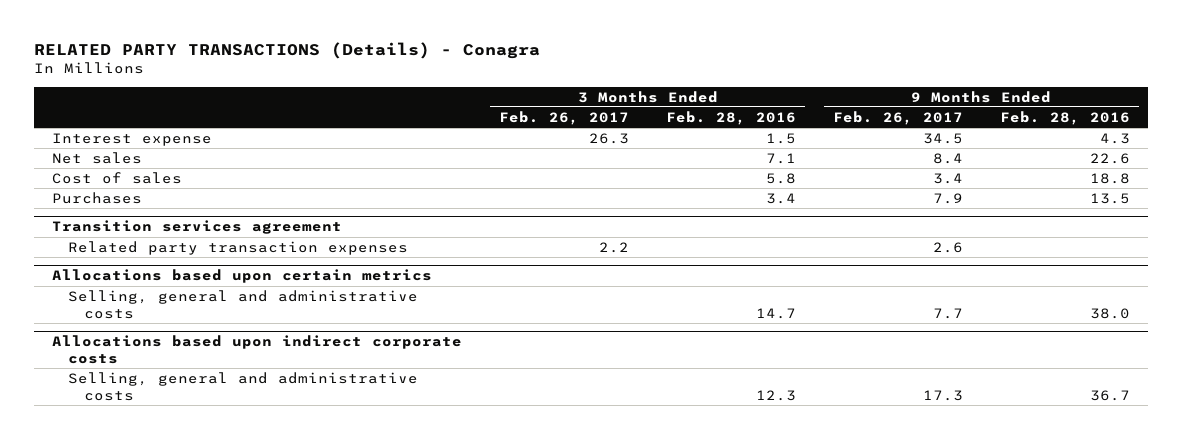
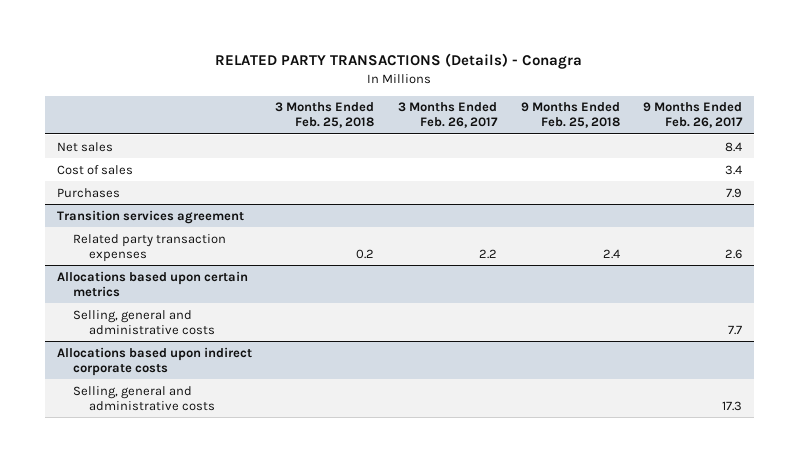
[666,110,797,125] Feb. 28, 2016 -> none
[999,110,1130,125] Feb. 28, 2016 -> none
none -> [275,102,375,129] 3 Months Ended Feb. 25, 2018
none -> [520,102,620,129] 9 Months Ended Feb. 25, 2018
[52,132,213,146] Interest expense -> none

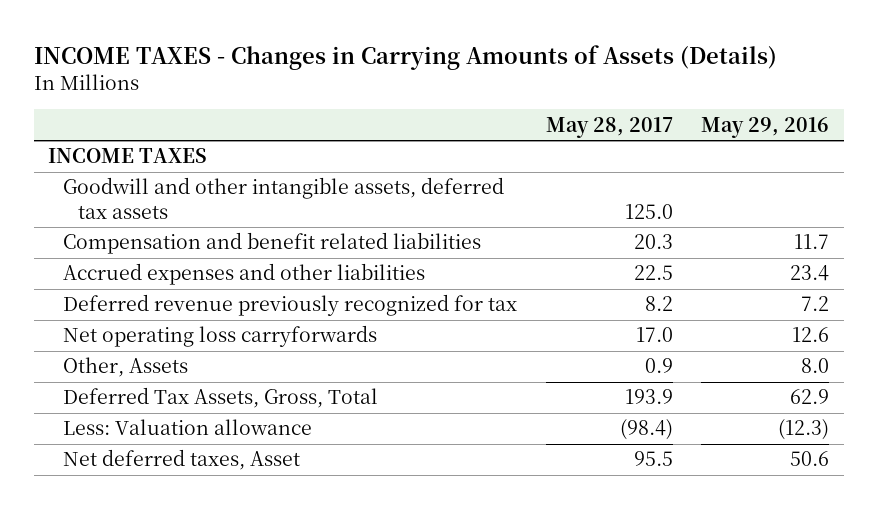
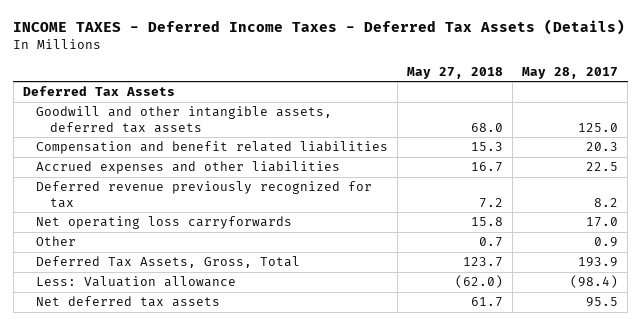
[34,45,778,71] INCOME TAXES - Changes in Carrying Amounts of Assets (Details) -> [13,19,626,36] INCOME TAXES - Deferred Income Taxes - Deferred Tax Assets (Details)
[701,116,830,138] May 29, 2016 -> none
none -> [407,66,504,79] May 27, 2018
[48,148,208,164] INCOME TAXES -> none
none -> [22,86,175,97] Deferred Tax Assets
[63,357,189,378] Other, Assets -> [36,236,77,247] Other
[63,449,301,471] Net deferred taxes, Asset -> [36,296,221,308] Net deferred tax assets

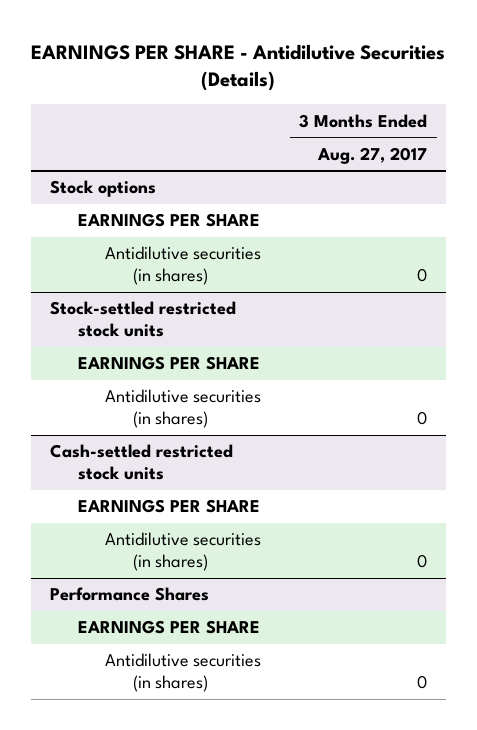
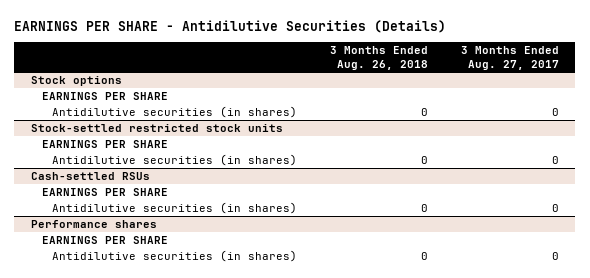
none -> [330,46,429,70] 3 Months Ended Aug. 26, 2018
[49,444,233,481] Cash-settled restricted stock units -> [30,171,150,180] Cash-settled RSUs
[49,587,209,602] Performance Shares -> [30,219,157,228] Performance shares

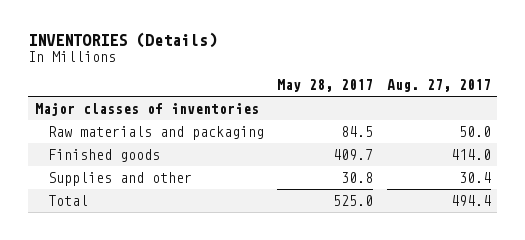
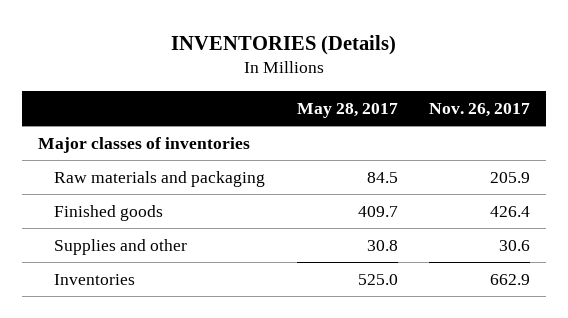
[386,78,491,92] Aug. 27, 2017 -> none
none -> [429,102,531,117] Nov. 26, 2017
[48,194,89,206] Total -> [54,273,136,285] Inventories

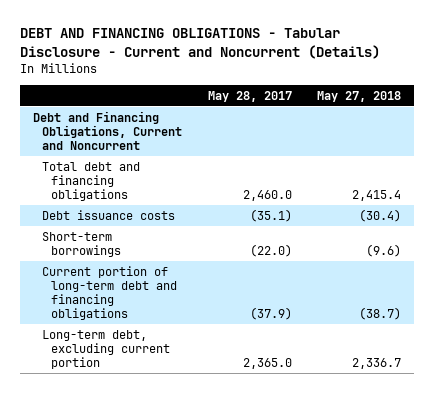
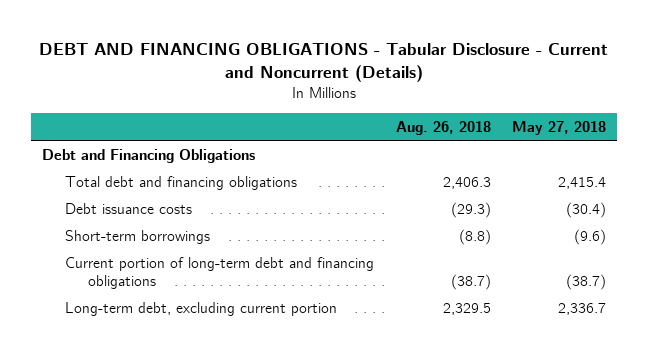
[207,90,292,102] May 28, 2017 -> none
none -> [395,120,491,135] Aug. 26, 2018
[32,110,182,150] Debt and Financing Obligations, Current and Noncurrent -> [42,148,256,163] Debt and Financing Obligations

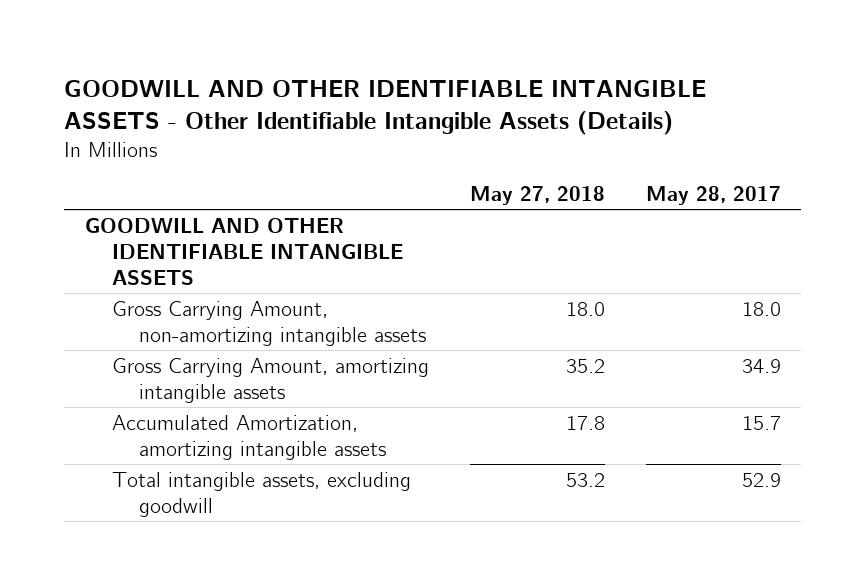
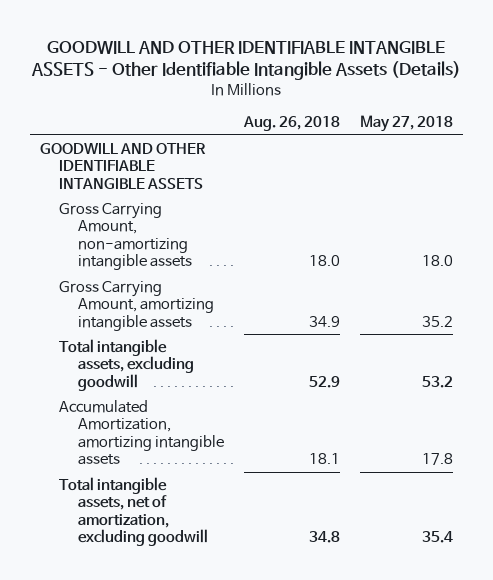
[645,185,781,205] May 28, 2017 -> none
none -> [243,116,341,132] Aug. 26, 2018
[111,414,386,460] Accumulated Amortization, amortizing intangible assets -> [59,399,225,466] Accumulated Amortization, amortizing intangible assets
none -> [59,476,209,547] Total intangible assets, net of amortization, excluding goodwill

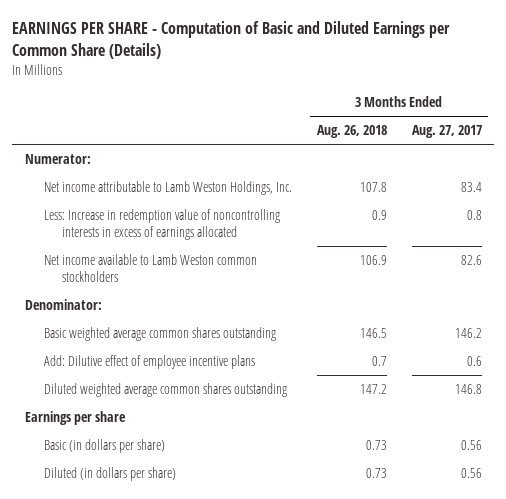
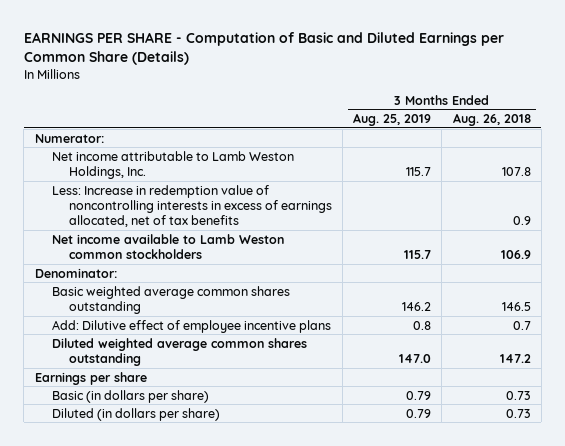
[411,125,482,139] Aug. 27, 2017 -> none
none -> [353,113,432,127] Aug. 25, 2019
[43,208,280,240] Less: Increase in redemption value of noncontrolling interests in excess of earnings allocated -> [51,184,332,227] Less: Increase in redemption value of noncontrolling interests in excess of earnings allocated, net of tax benefits

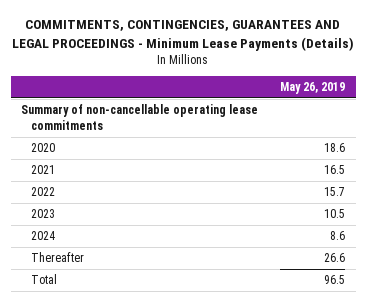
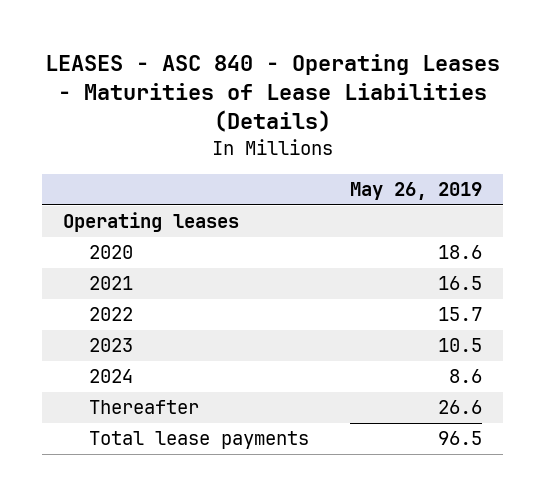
[12,20,355,51] COMMITMENTS, CONTINGENCIES, GUARANTEES AND LEGAL PROCEEDINGS - Minimum Lease Payments (Details) -> [44,54,500,133] LEASES - ASC 840 - Operating Leases - Maturities of Lease Liabilities (Details)
[21,104,259,130] Summary of non-cancellable operating lease commitments -> [62,212,239,233] Operating leases
[31,274,58,285] Total -> [88,431,309,450] Total lease payments

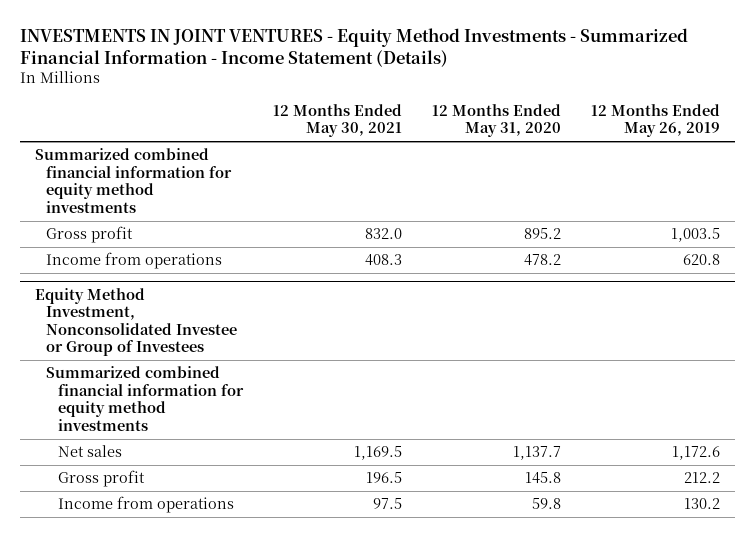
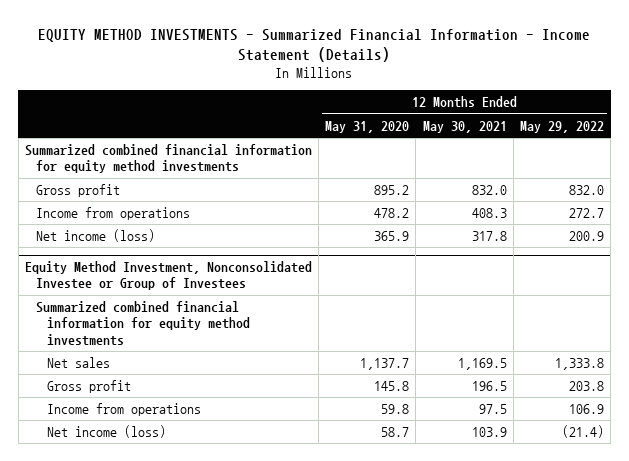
[19,27,688,67] INVESTMENTS IN JOINT VENTURES - Equity Method Investments - Summarized Financial Information - Income Statement (Details) -> [38,28,591,63] EQUITY METHOD INVESTMENTS - Summarized Financial Information - Income Statement (Details)
[591,103,721,138] 12 Months Ended May 26, 2019 -> none
none -> [519,120,604,133] May 29, 2022
none -> [35,228,155,242] Net income (loss)
none -> [46,424,166,438] Net income (loss)

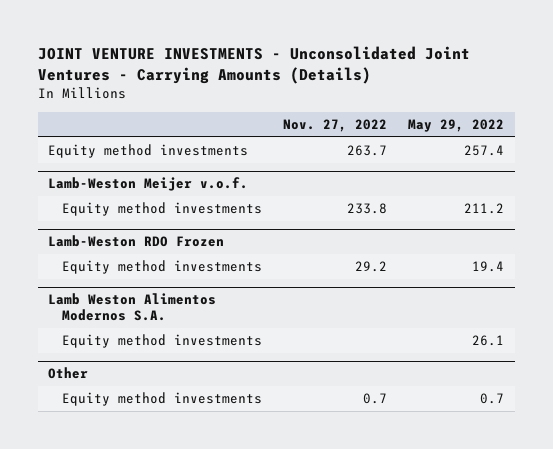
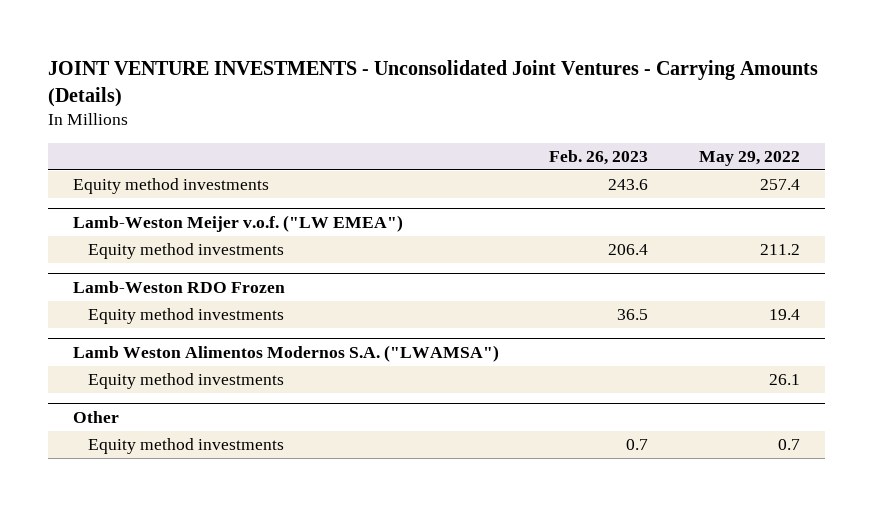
[283,118,388,132] Nov. 27, 2022 -> none
none -> [549,149,649,165] Feb. 26, 2023
[48,177,249,192] Lamb-Weston Meijer v.o.f. -> [72,214,403,232] Lamb-Weston Meijer v.o.f. ("LW EMEA")
[48,293,217,322] Lamb Weston Alimentos Modernos S.A. -> [72,344,499,362] Lamb Weston Alimentos Modernos S.A. ("LWAMSA")

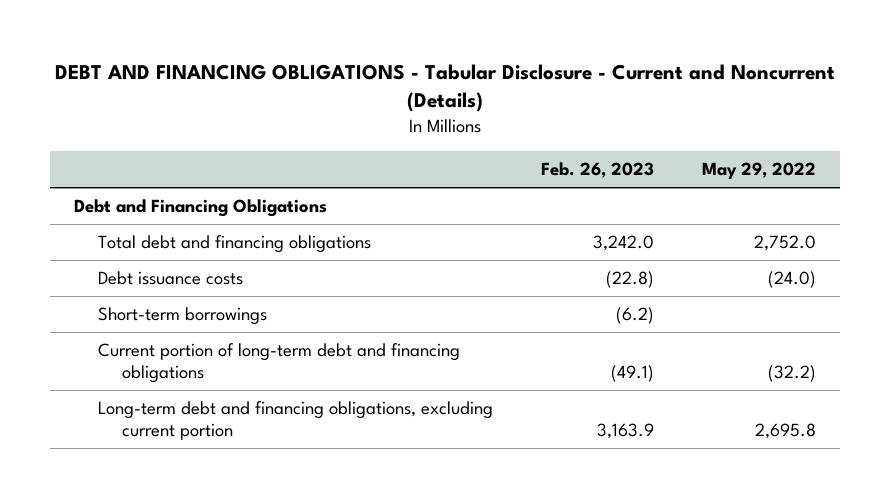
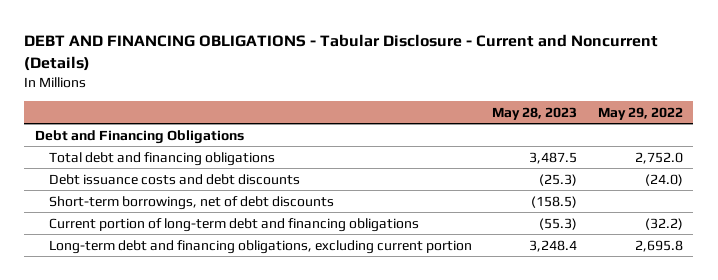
[540,162,654,179] Feb. 26, 2023 -> none
none -> [492,106,578,120] May 28, 2023
[98,307,268,326] Short-term borrowings -> none
[98,271,244,286] Debt issuance costs -> [48,173,300,185] Debt issuance costs and debt discounts
none -> [48,195,334,210] Short-term borrowings, net of debt discounts

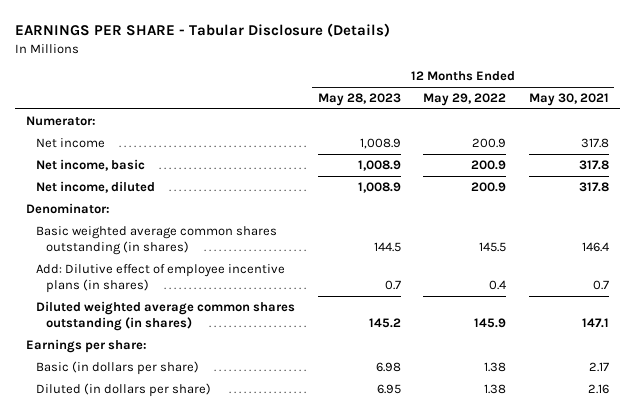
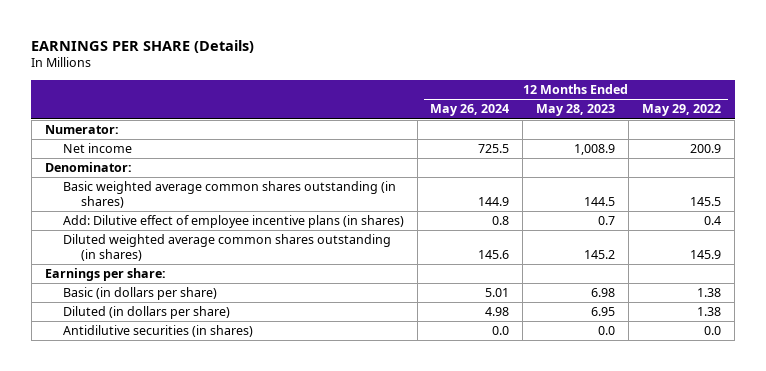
[15,23,391,38] EARNINGS PER SHARE - Tabular Disclosure (Details) -> [31,39,255,53] EARNINGS PER SHARE (Details)
[528,93,609,107] May 30, 2021 -> none
none -> [430,104,510,117] May 26, 2024
[36,158,146,171] Net income, basic -> none
[36,180,156,193] Net income, diluted -> none
none -> [62,325,253,338] Antidilutive securities (in shares)

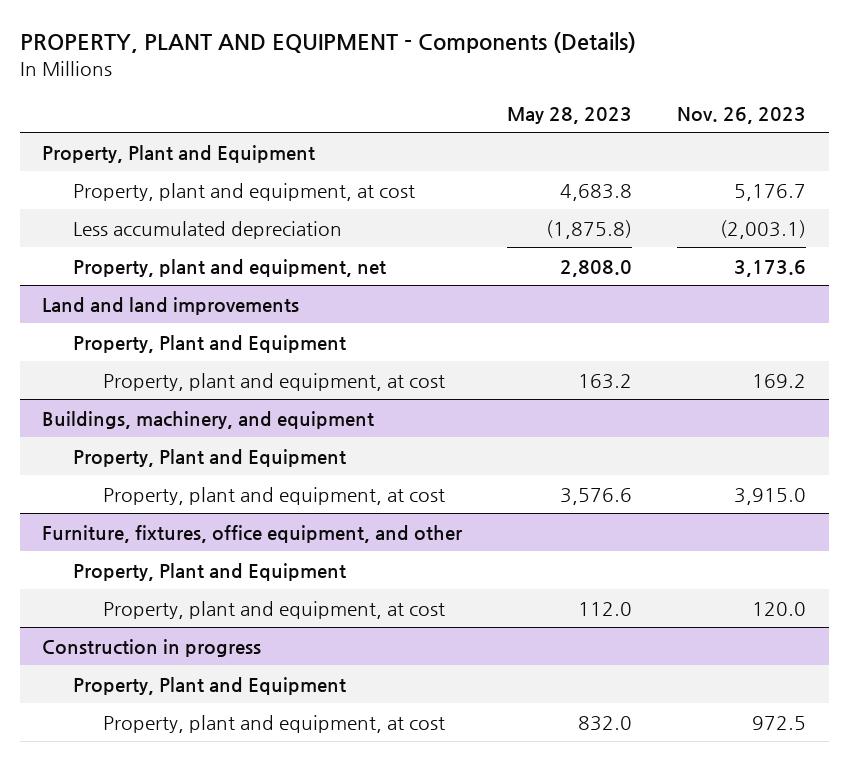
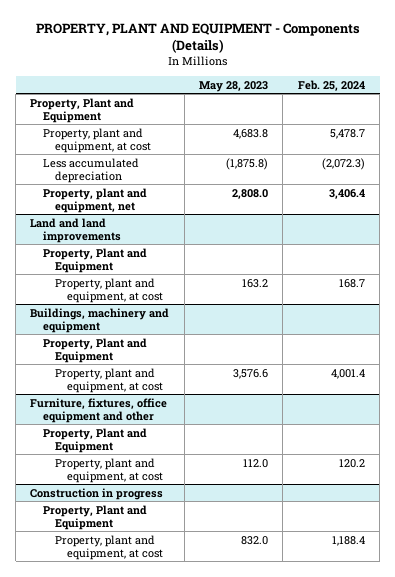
[677,106,807,124] Nov. 26, 2023 -> none
none -> [297,79,365,91] Feb. 25, 2024
[42,410,375,429] Buildings, machinery, and equipment -> [30,307,170,333] Buildings, machinery and equipment
[42,524,463,543] Furniture, fixtures, office equipment, and other -> [30,397,168,423] Furniture, fixtures, office equipment and other

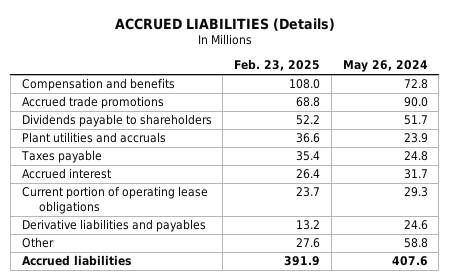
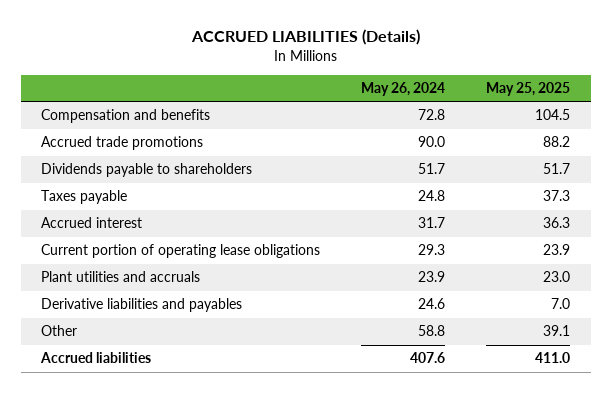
[234,59,321,72] Feb. 23, 2025 -> none
none -> [486,82,571,97] May 25, 2025
[21,132,166,144] Plant utilities and accruals -> [41,271,201,283] Plant utilities and accruals

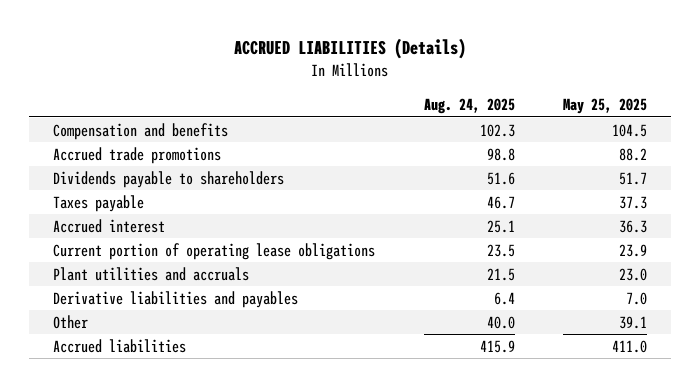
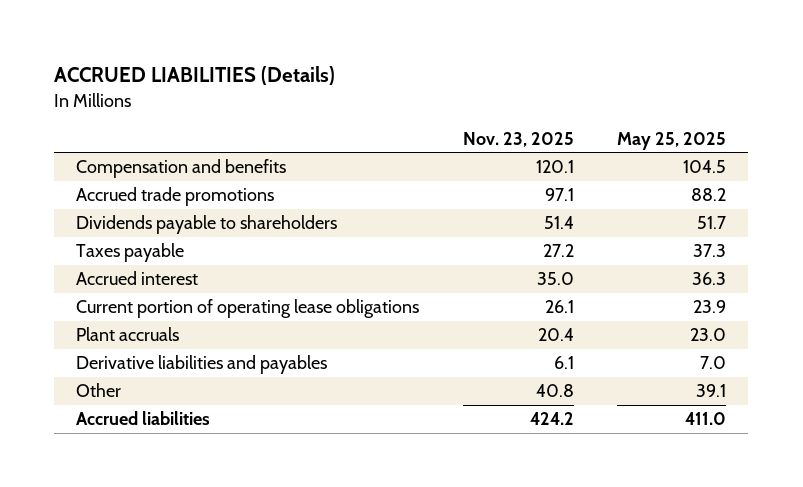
[423,98,515,115] Aug. 24, 2025 -> none
none -> [462,131,574,147] Nov. 23, 2025
[53,266,250,281] Plant utilities and accruals -> [76,327,180,342] Plant accruals

